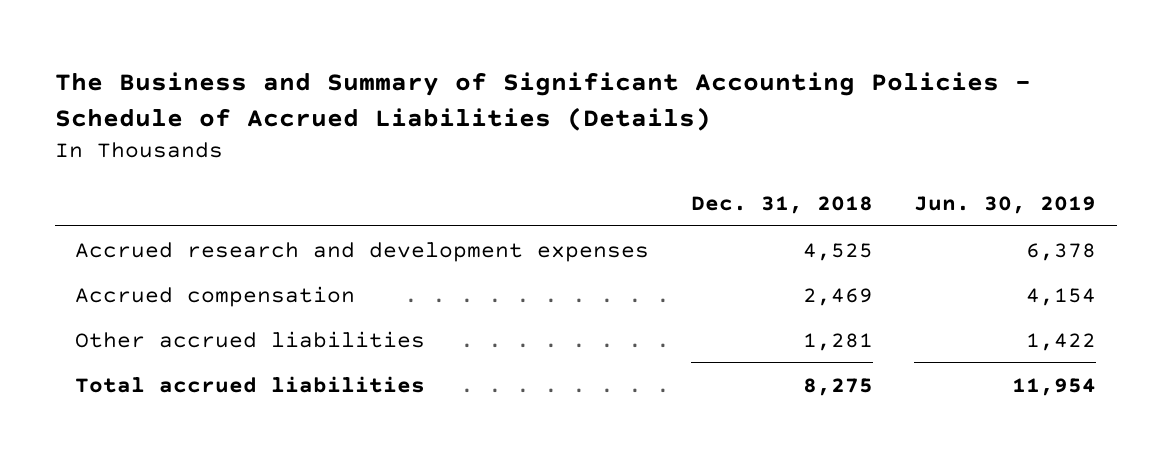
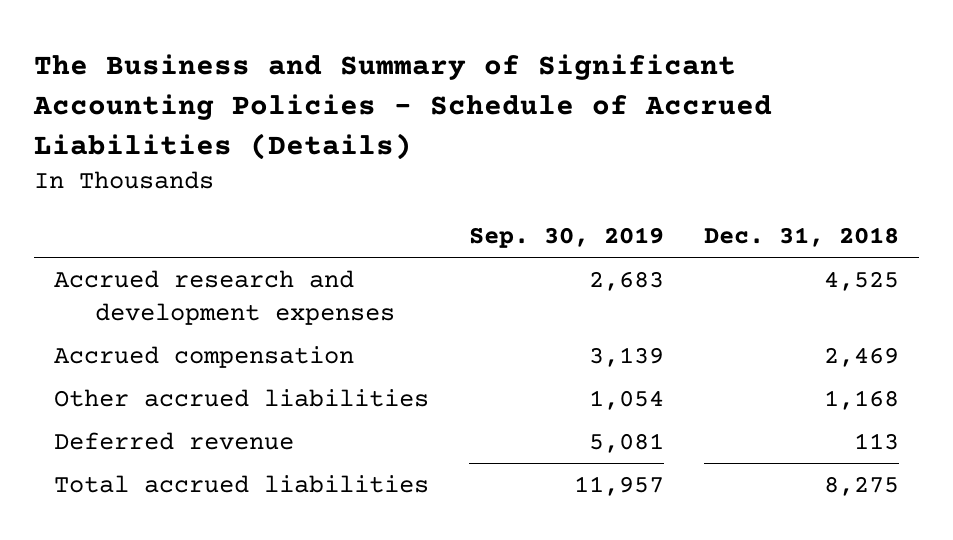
[913,195,1096,214] Jun. 30, 2019 -> none
none -> [469,227,665,249] Sep. 30, 2019
[802,332,873,351] 1,281 -> [824,390,900,411] 1,168
none -> [54,432,295,451] Deferred revenue

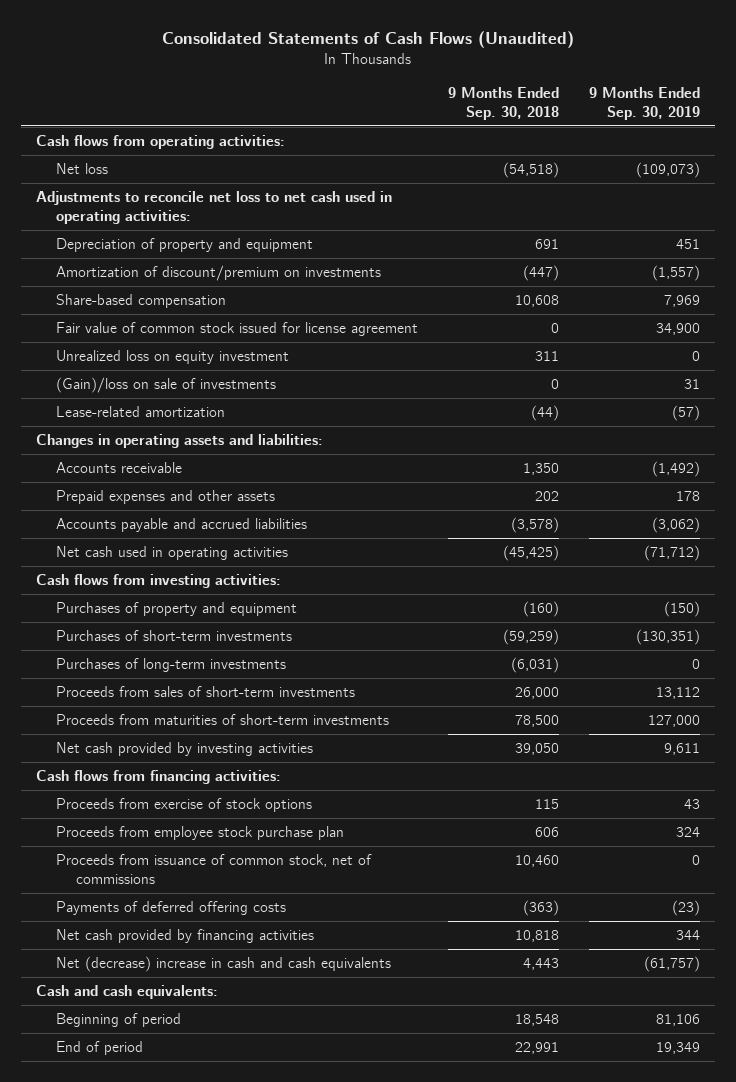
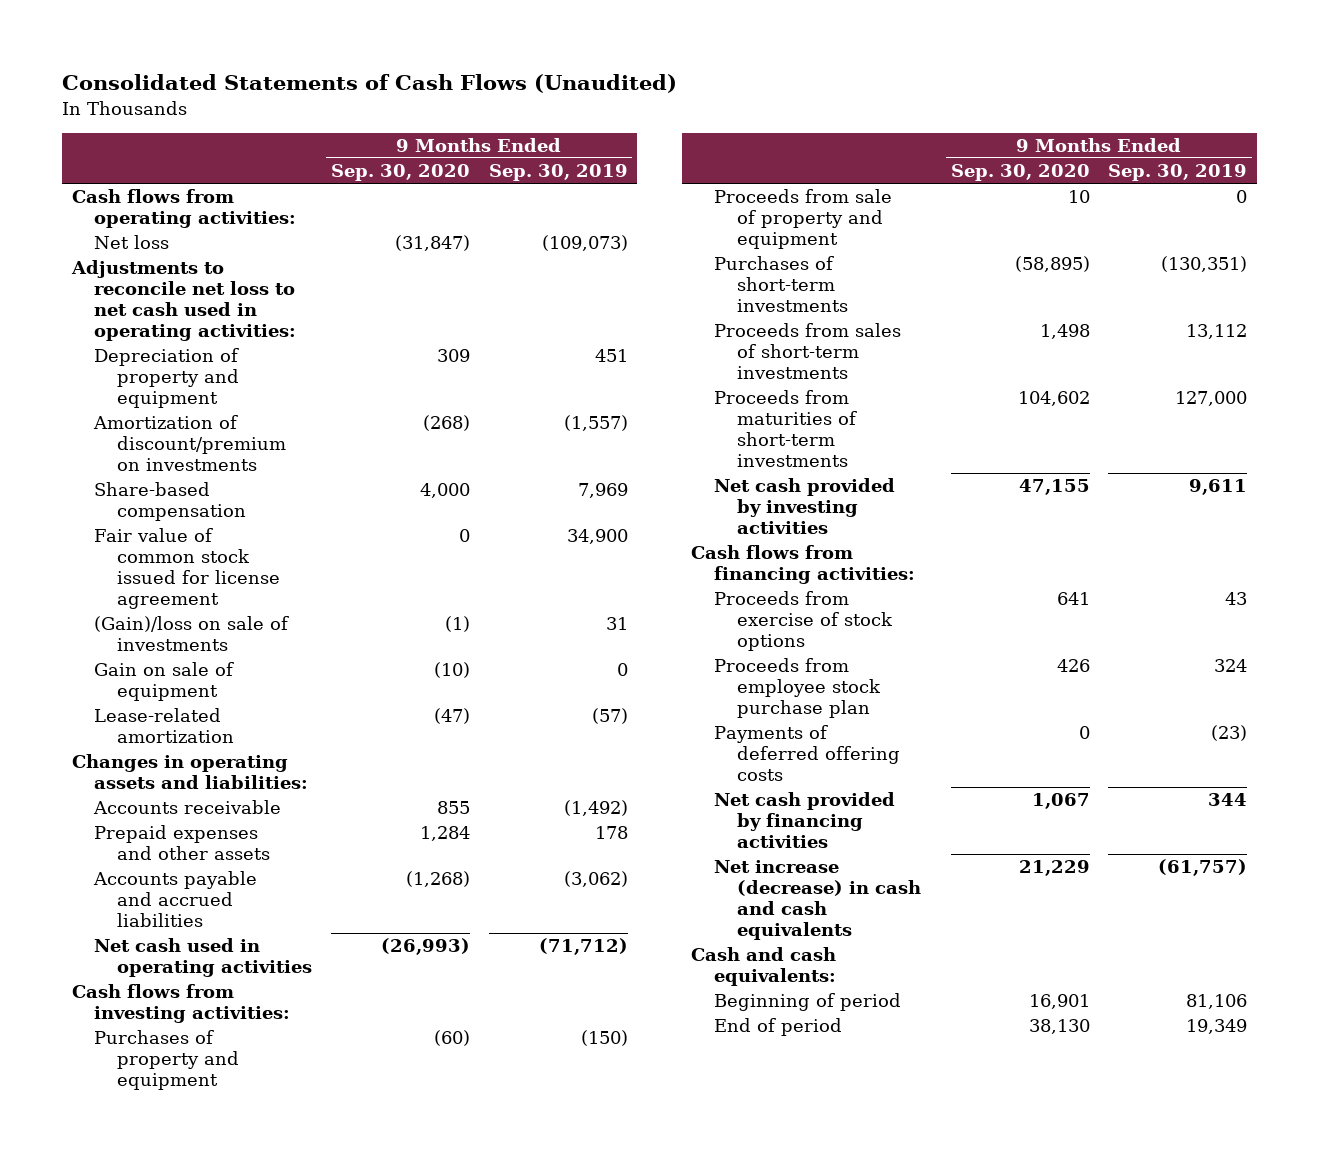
[448,87,560,121] 9 Months Ended Sep. 30, 2018 -> none
none -> [330,164,470,182] Sep. 30, 2020
[56,350,290,365] Unrealized loss on equity investment -> none
none -> [94,662,235,702] Gain on sale of equipment
none -> [714,189,893,249] Proceeds from sale of property and equipment
[56,658,287,673] Purchases of long-term investments -> none
[56,854,373,885] Proceeds from issuance of common stock, net of commissions -> none
[56,956,392,973] Net (decrease) increase in cash and cash equivalents -> [714,860,921,940] Net increase (decrease) in cash and cash equivalents

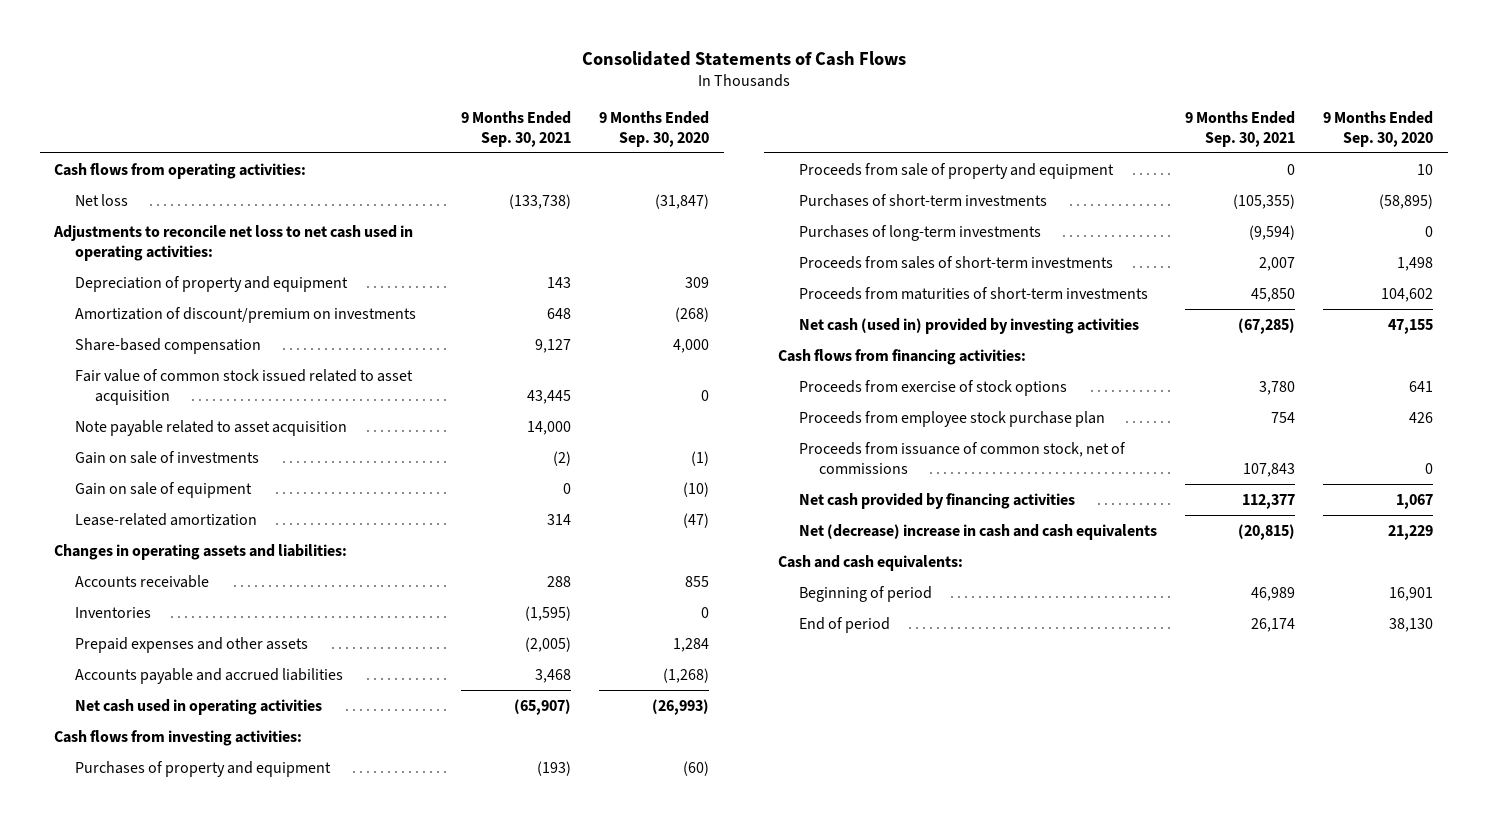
[62,74,678,94] Consolidated Statements of Cash Flows (Unaudited) -> [581,50,906,66] Consolidated Statements of Cash Flows
[488,164,628,182] Sep. 30, 2019 -> none
none -> [460,110,571,147] 9 Months Ended Sep. 30, 2021
[94,528,281,609] Fair value of common stock issued for license agreement -> [74,368,413,405] Fair value of common stock issued related to asset acquisition
none -> [74,419,347,436] Note payable related to asset acquisition
[94,616,290,652] (Gain)/loss on sale of investments -> [74,450,259,464] Gain on sale of investments
none -> [74,606,151,618] Inventories
none -> [798,224,1041,241] Purchases of long-term investments
[714,478,896,534] Net cash provided by investing activities -> [798,317,1139,334] Net cash (used in) provided by investing activities
[714,725,900,781] Payments of deferred offering costs -> none
none -> [798,441,1126,474] Proceeds from issuance of common stock, net of commissions
[714,860,921,940] Net increase (decrease) in cash and cash equivalents -> [798,523,1157,540] Net (decrease) increase in cash and cash equivalents

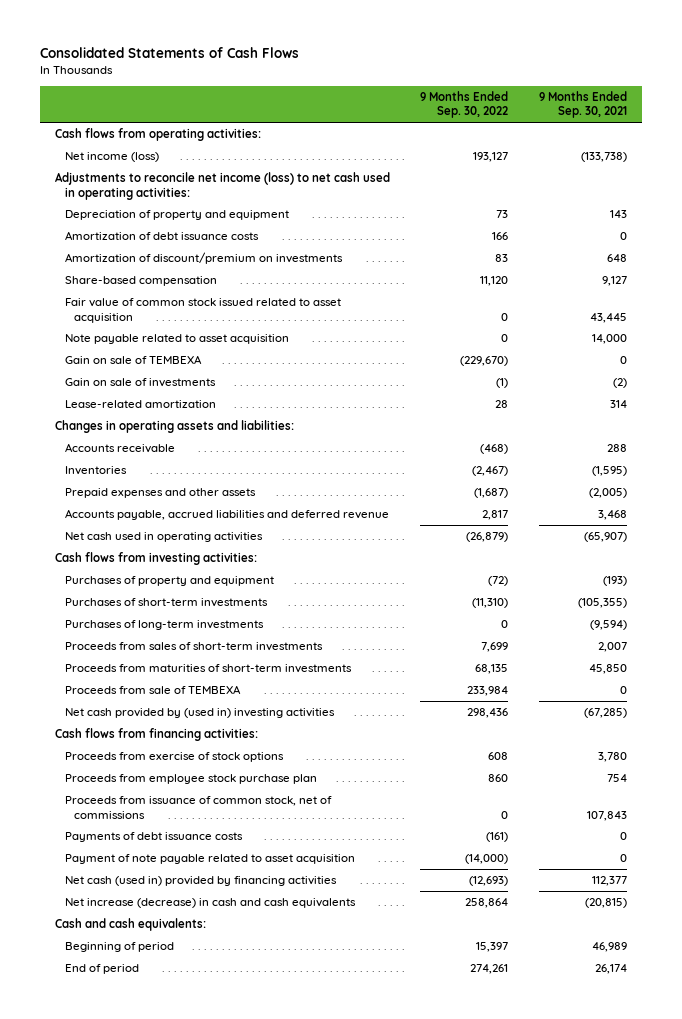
[599,110,710,147] 9 Months Ended Sep. 30, 2020 -> none
none -> [420,90,509,119] 9 Months Ended Sep. 30, 2022
[74,193,128,206] Net loss -> [64,152,159,163] Net income (loss)
[52,224,413,261] Adjustments to reconcile net loss to net cash used in operating activities: -> [55,172,391,200] Adjustments to reconcile net income (loss) to net cash used in operating activities:
none -> [64,231,259,241] Amortization of debt issuance costs
none -> [64,355,202,365] Gain on sale of TEMBEXA
[74,481,252,498] Gain on sale of equipment -> none
[74,667,343,684] Accounts payable and accrued liabilities -> [64,509,389,521] Accounts payable, accrued liabilities and deferred revenue
[798,162,1114,179] Proceeds from sale of property and equipment -> none
none -> [64,685,241,695] Proceeds from sale of TEMBEXA
[798,317,1139,334] Net cash (used in) provided by investing activities -> [64,708,335,719] Net cash provided by (used in) investing activities
none -> [64,832,243,843] Payments of debt issuance costs
none -> [64,854,355,865] Payment of note payable related to asset acquisition
[798,492,1075,509] Net cash provided by financing activities -> [64,876,337,887] Net cash (used in) provided by financing activities
[798,523,1157,540] Net (decrease) increase in cash and cash equivalents -> [64,898,356,909] Net increase (decrease) in cash and cash equivalents

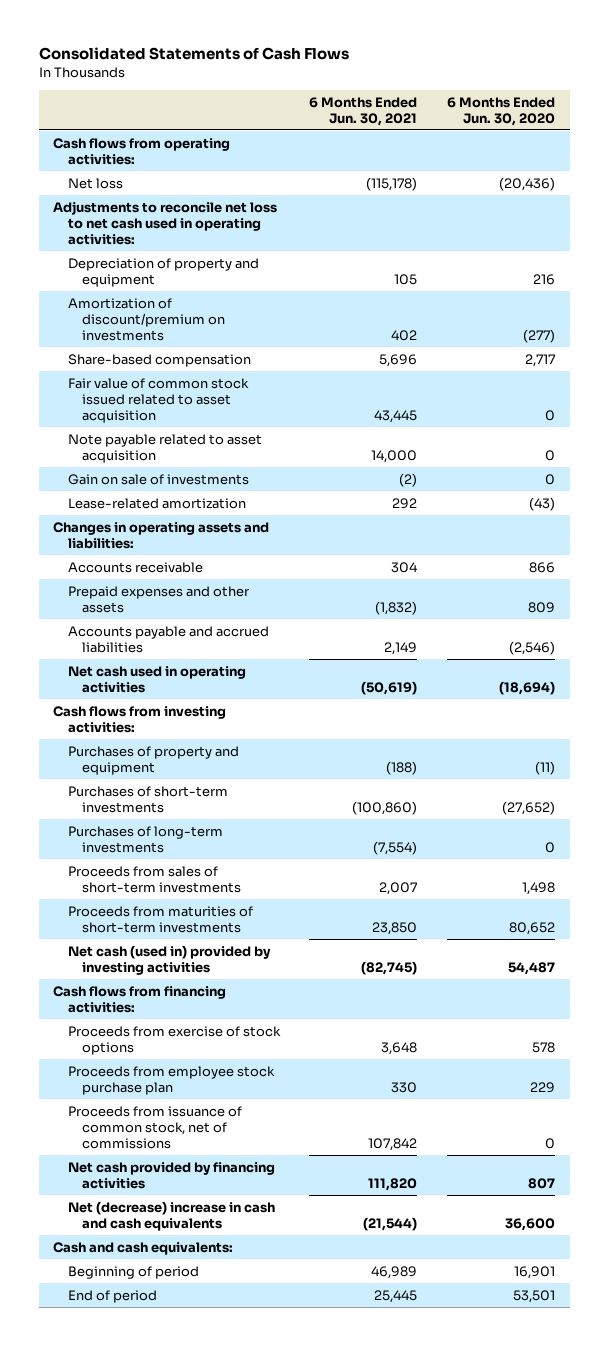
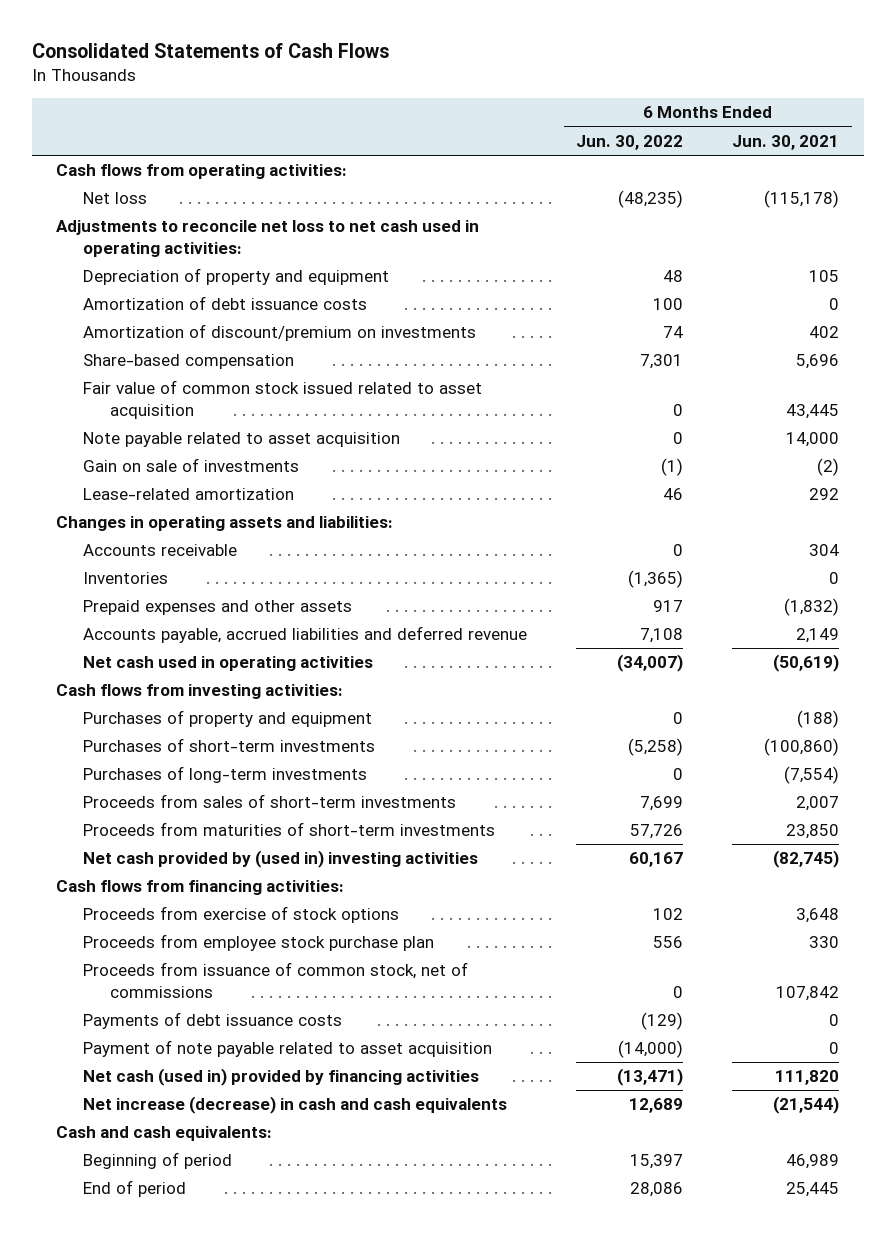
[446,96,555,126] 6 Months Ended Jun. 30, 2020 -> none
none -> [576,134,684,150] Jun. 30, 2022
none -> [83,296,368,311] Amortization of debt issuance costs
none -> [83,572,169,585] Inventories
[67,625,269,653] Accounts payable and accrued liabilities -> [83,626,528,644] Accounts payable, accrued liabilities and deferred revenue
[67,944,271,975] Net cash (used in) provided by investing activities -> [83,850,479,869] Net cash provided by (used in) investing activities
none -> [83,1012,343,1030] Payments of debt issuance costs
none -> [83,1040,493,1058] Payment of note payable related to asset acquisition
[67,1161,275,1189] Net cash provided by financing activities -> [83,1068,480,1087] Net cash (used in) provided by financing activities
[67,1200,275,1231] Net (decrease) increase in cash and cash equivalents -> [83,1096,508,1115] Net increase (decrease) in cash and cash equivalents

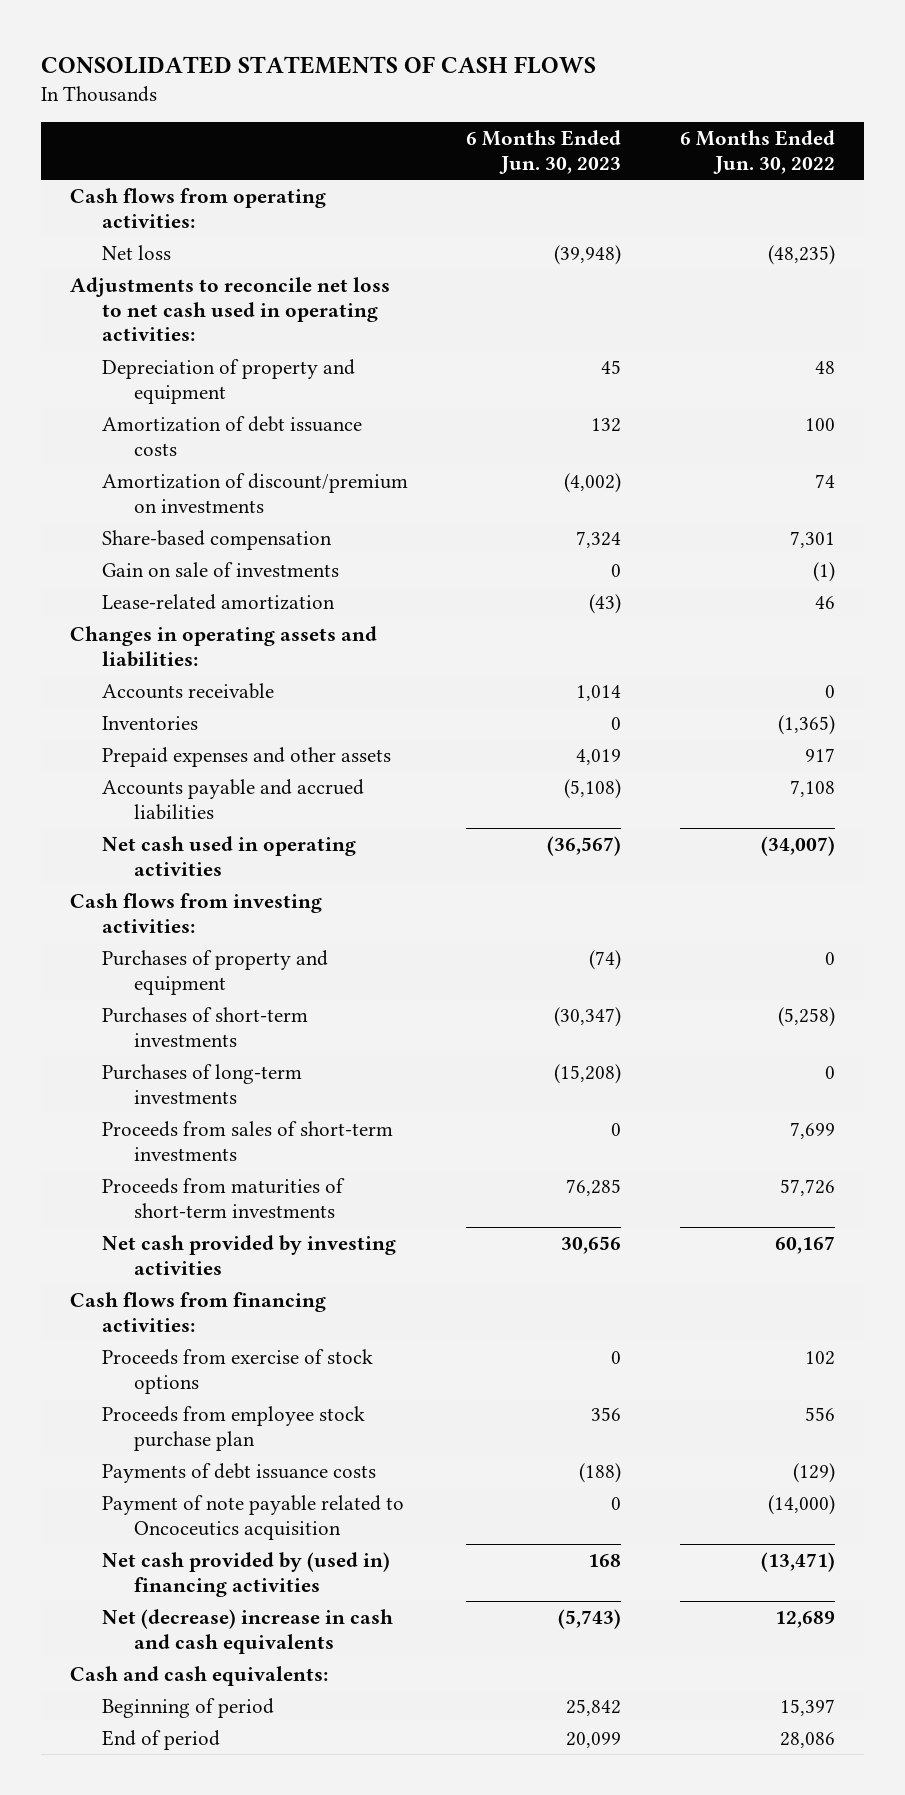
[31,43,389,59] Consolidated Statements of Cash Flows -> [40,56,596,75] CONSOLIDATED STATEMENTS OF CASH FLOWS
[732,134,840,150] Jun. 30, 2021 -> none
none -> [466,130,622,174] 6 Months Ended Jun. 30, 2023
[83,380,483,420] Fair value of common stock issued related to asset acquisition -> none
[83,432,401,448] Note payable related to asset acquisition -> none
[83,626,528,644] Accounts payable, accrued liabilities and deferred revenue -> [101,778,364,820] Accounts payable and accrued liabilities
[83,850,479,869] Net cash provided by (used in) investing activities -> [101,1234,396,1275] Net cash provided by investing activities
[83,962,469,999] Proceeds from issuance of common stock, net of commissions -> none
[83,1040,493,1058] Payment of note payable related to asset acquisition -> [101,1494,404,1540] Payment of note payable related to Oncoceutics acquisition
[83,1068,480,1087] Net cash (used in) provided by financing activities -> [101,1551,390,1597] Net cash provided by (used in) financing activities
[83,1096,508,1115] Net increase (decrease) in cash and cash equivalents -> [101,1608,393,1654] Net (decrease) increase in cash and cash equivalents

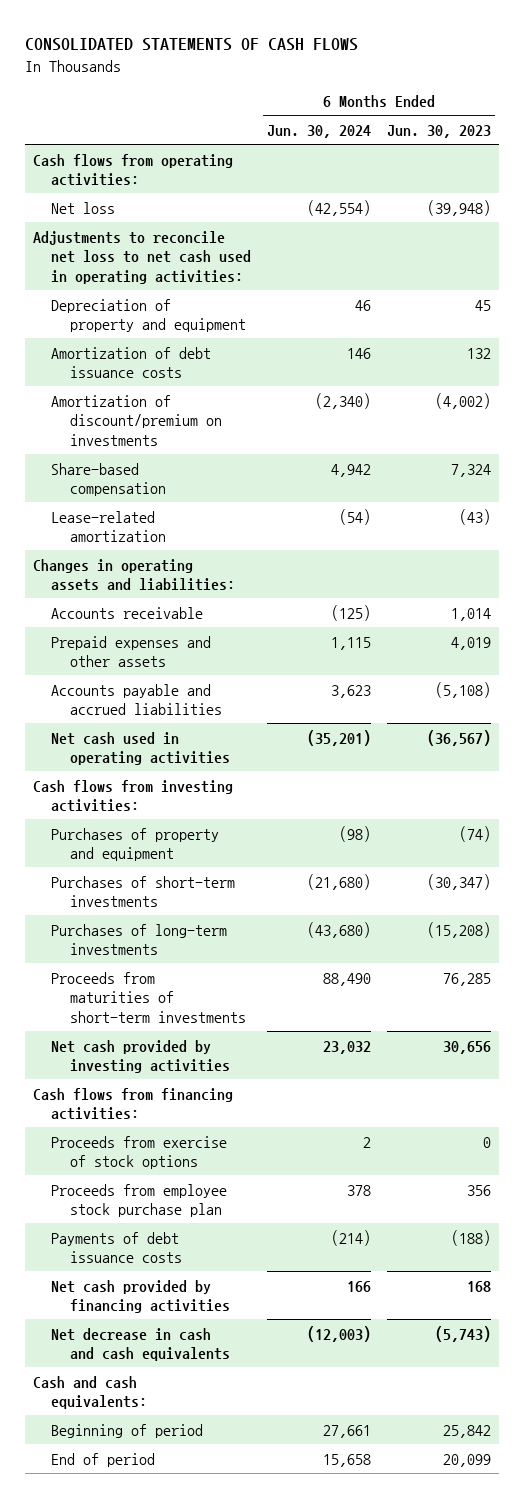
[679,130,835,174] 6 Months Ended Jun. 30, 2022 -> none
none -> [267,124,372,138] Jun. 30, 2024
[101,561,339,577] Gain on sale of investments -> none
[101,715,198,730] Inventories -> none
[101,1120,393,1161] Proceeds from sales of short-term investments -> none
[101,1494,404,1540] Payment of note payable related to Oncoceutics acquisition -> none
[101,1551,390,1597] Net cash provided by (used in) financing activities -> [51,1279,230,1314] Net cash provided by financing activities
[101,1608,393,1654] Net (decrease) increase in cash and cash equivalents -> [51,1327,230,1362] Net decrease in cash and cash equivalents

